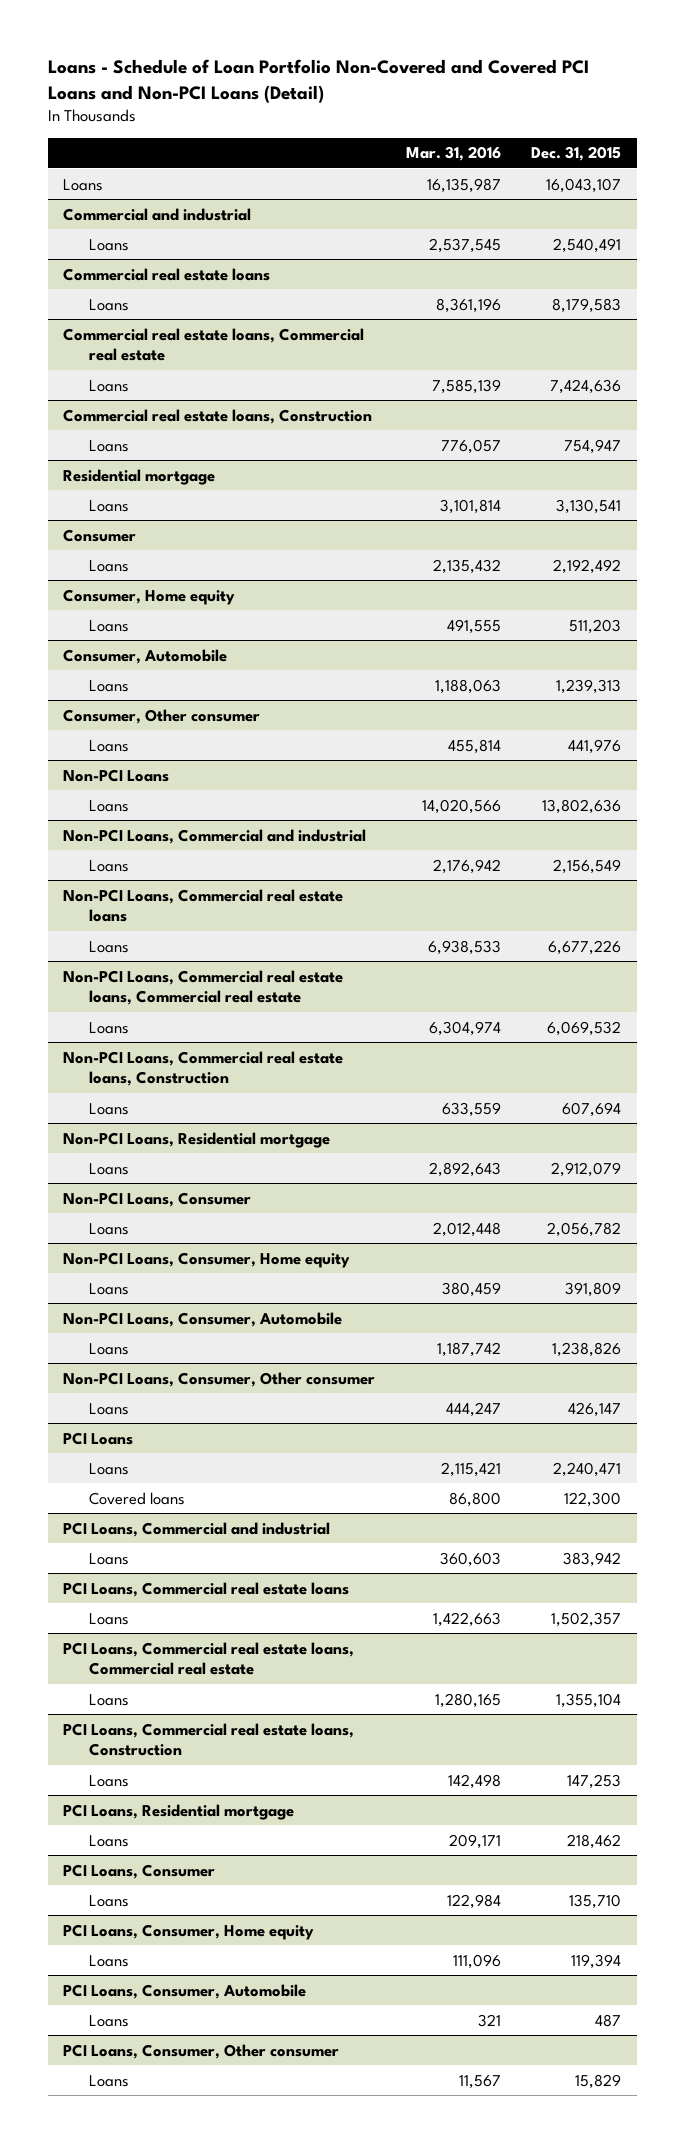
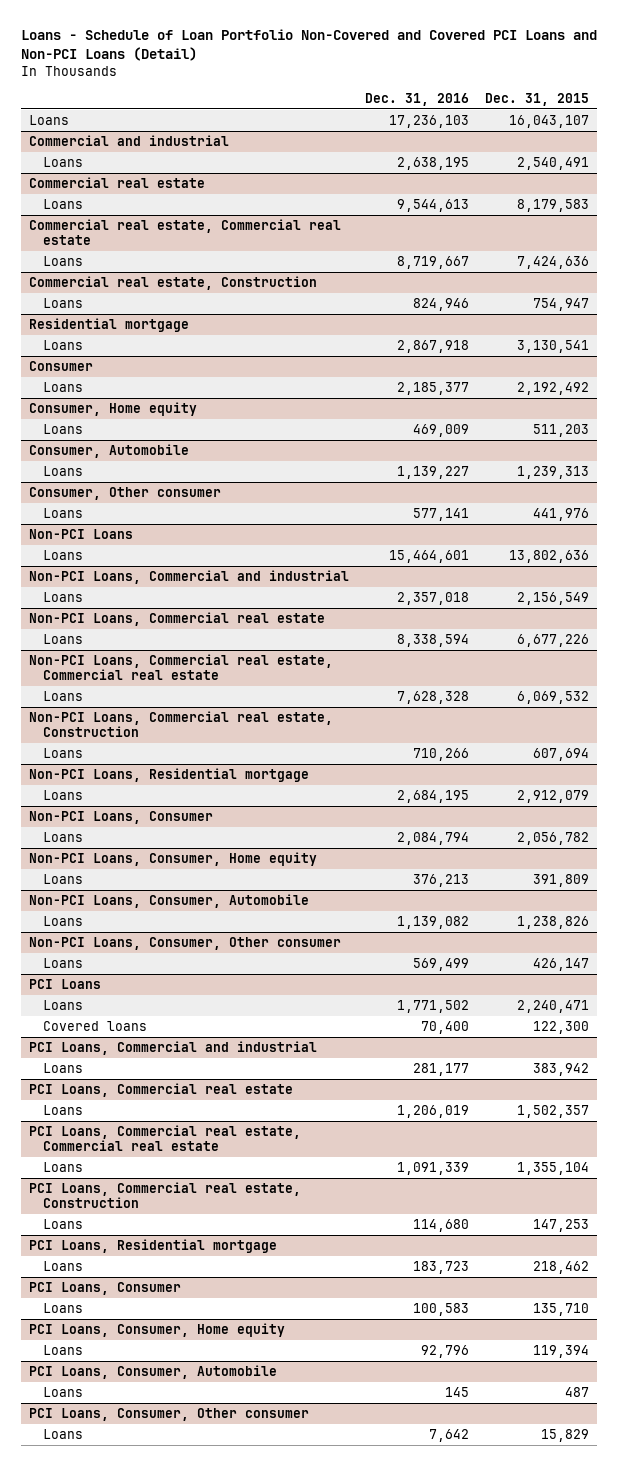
[405,146,501,162] Mar. 31, 2016 -> none
none -> [364,92,469,106] Dec. 31, 2016
[63,267,271,281] Commercial real estate loans -> [28,176,205,188] Commercial real estate
[63,327,365,362] Commercial real estate loans, Commercial real estate -> [28,218,341,246] Commercial real estate, Commercial real estate
[63,408,373,424] Commercial real estate loans, Construction -> [28,275,317,290] Commercial real estate, Construction
[63,888,344,923] Non-PCI Loans, Commercial real estate loans -> [28,611,325,626] Non-PCI Loans, Commercial real estate
[63,969,344,1006] Non-PCI Loans, Commercial real estate loans, Commercial real estate -> [28,653,333,681] Non-PCI Loans, Commercial real estate, Commercial real estate
[63,1050,344,1087] Non-PCI Loans, Commercial real estate loans, Construction -> [28,710,333,738] Non-PCI Loans, Commercial real estate, Construction
[63,1581,350,1597] PCI Loans, Commercial real estate loans -> [28,1082,293,1097] PCI Loans, Commercial real estate
[63,1641,355,1676] PCI Loans, Commercial real estate loans, Commercial real estate -> [28,1124,301,1152] PCI Loans, Commercial real estate, Commercial real estate
[63,1722,355,1757] PCI Loans, Commercial real estate loans, Construction -> [28,1181,301,1209] PCI Loans, Commercial real estate, Construction

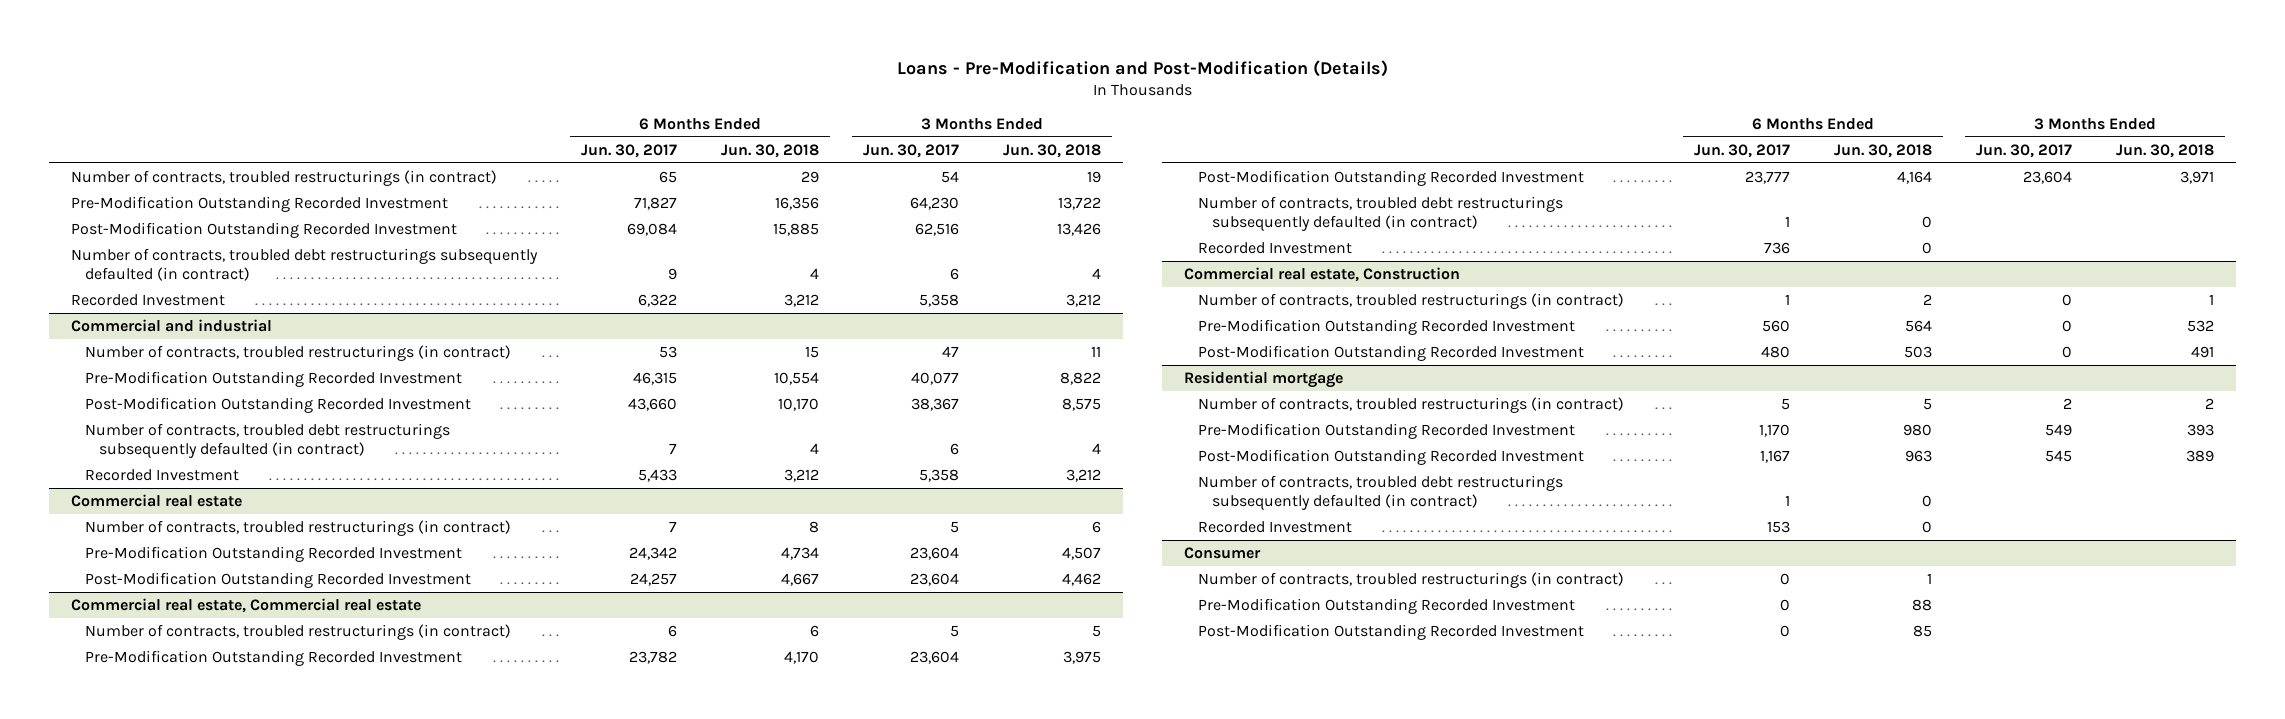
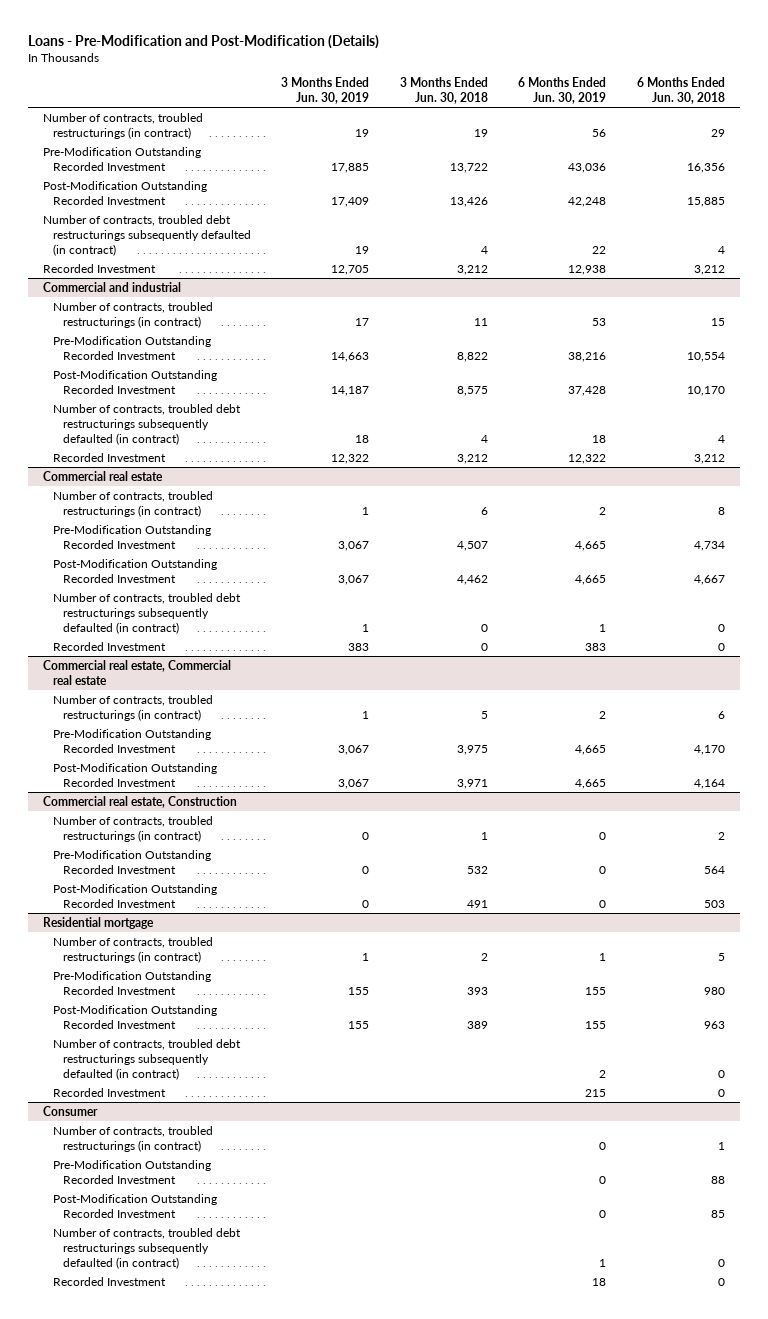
[581,143,678,158] Jun. 30, 2017 -> none
[863,143,960,158] Jun. 30, 2017 -> none
none -> [281,77,370,105] 3 Months Ended Jun. 30, 2019
none -> [518,77,607,105] 6 Months Ended Jun. 30, 2019
none -> [52,592,241,634] Number of contracts, troubled debt restructurings subsequently defaulted (in contract)
none -> [52,641,166,651] Recorded Investment
[1198,196,1564,232] Number of contracts, troubled debt restructurings subsequently defaulted (in contract) -> none
[1198,242,1353,255] Recorded Investment -> none
none -> [52,1227,241,1269] Number of contracts, troubled debt restructurings subsequently defaulted (in contract)
none -> [52,1276,166,1286] Recorded Investment

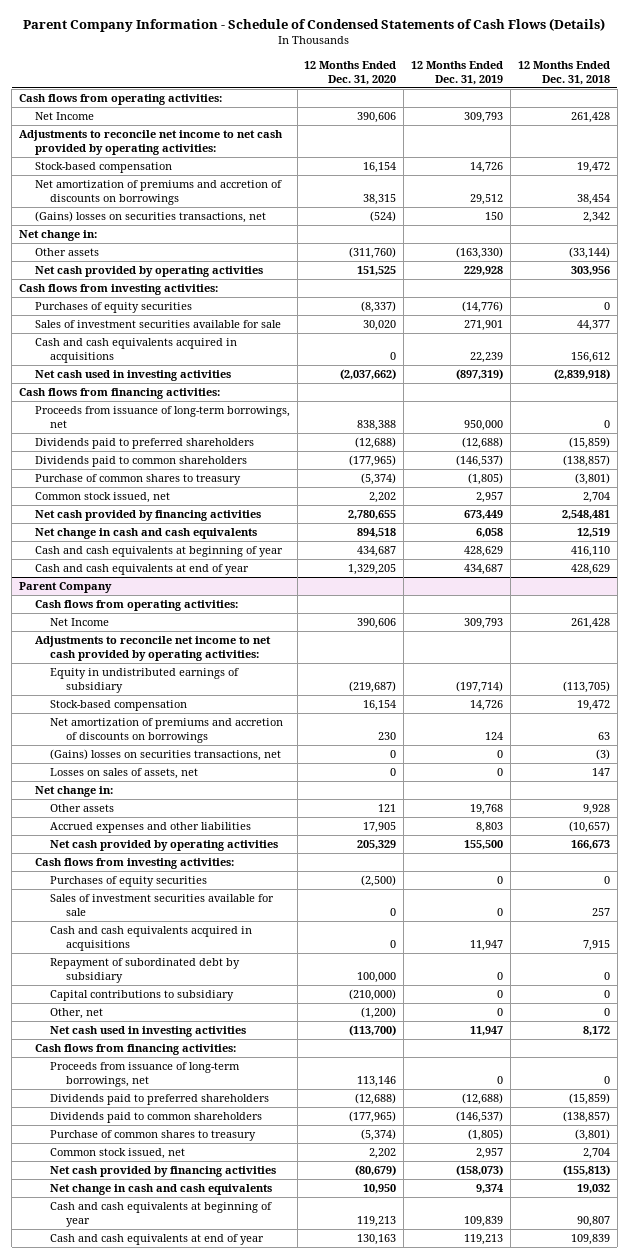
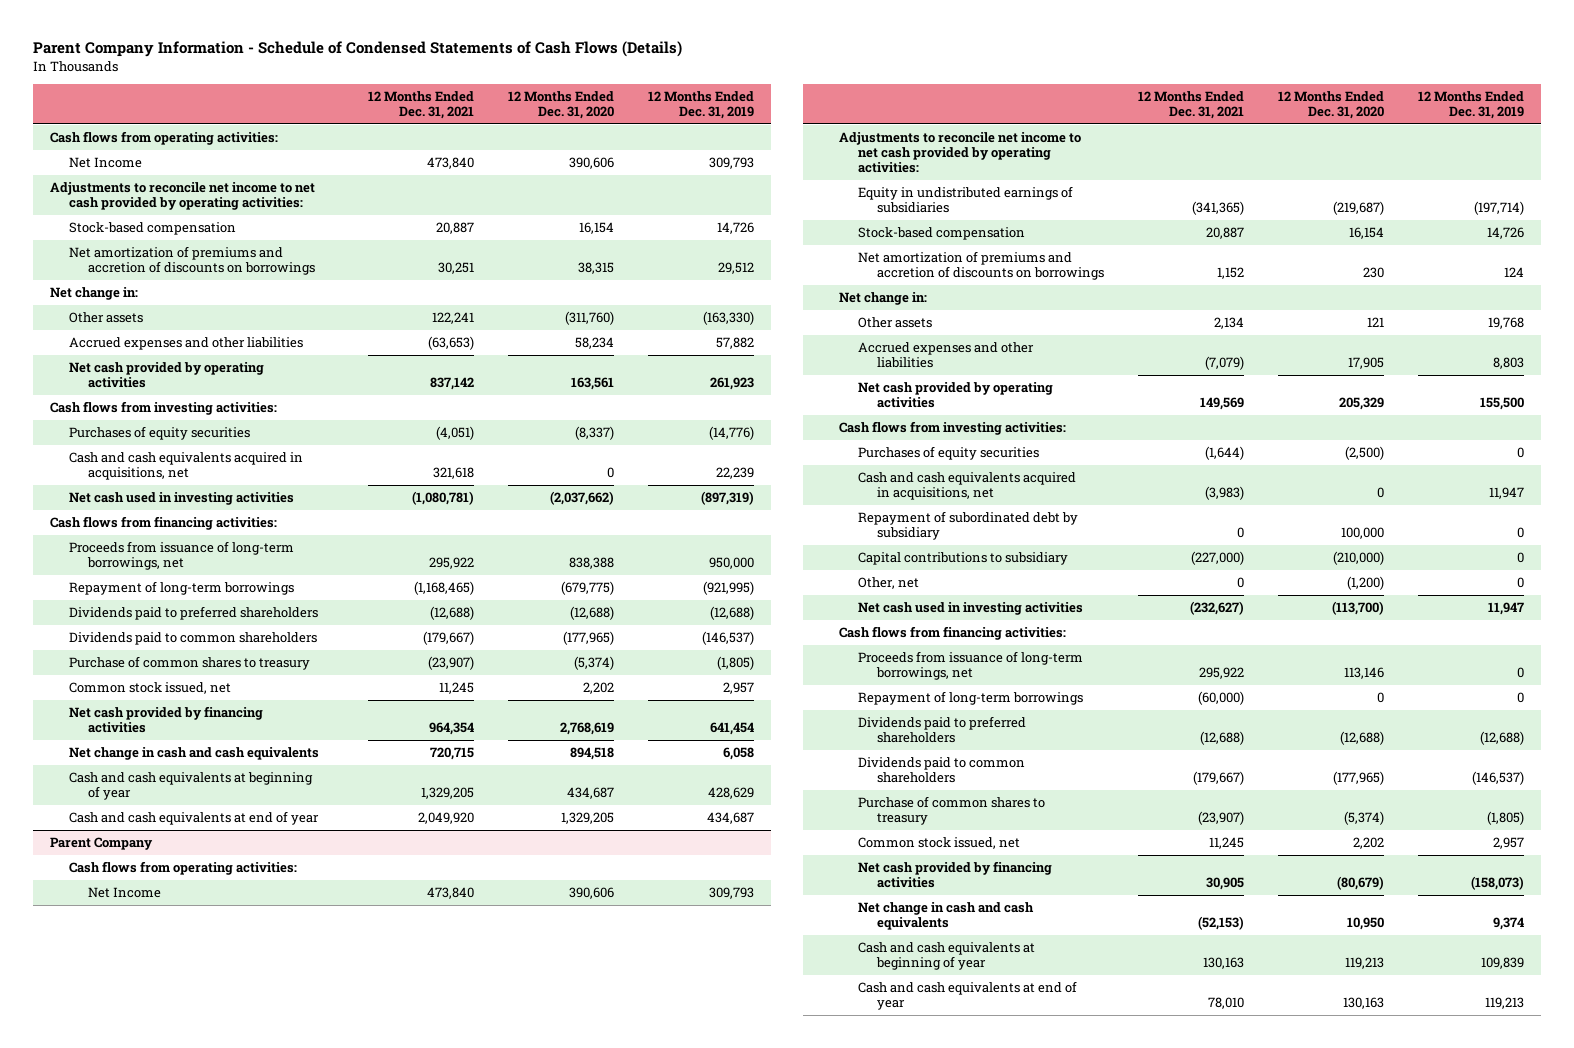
[517,60,610,85] 12 Months Ended Dec. 31, 2018 -> none
none -> [367,90,474,119] 12 Months Ended Dec. 31, 2021
[34,211,266,224] (Gains) losses on securities transactions, net -> none
none -> [68,337,303,351] Accrued expenses and other liabilities
[357,266,397,277] 151,525 -> [570,377,614,391] 163,561
[464,266,504,277] 229,928 -> [709,377,754,391] 261,923
[34,320,281,329] Sales of investment securities available for sale -> none
[34,338,237,364] Cash and cash equivalents acquired in acquisitions -> [68,452,303,481] Cash and cash equivalents acquired in acquisitions, net
none -> [68,581,294,596] Repayment of long-term borrowings
[348,510,397,521] 2,780,655 -> [559,722,614,736] 2,768,619
[464,510,504,521] 673,449 -> [709,722,754,736] 641,454
[50,668,240,694] Equity in undistributed earnings of subsidiary -> [858,186,1074,214] Equity in undistributed earnings of subsidiaries
[50,749,282,762] (Gains) losses on securities transactions, net -> none
[50,768,199,780] Losses on sales of assets, net -> none
[50,894,275,917] Sales of investment securities available for sale -> none
[50,926,253,952] Cash and cash equivalents acquired in acquisitions -> [858,472,1077,501] Cash and cash equivalents acquired in acquisitions, net
none -> [858,691,1084,706] Repayment of long-term borrowings

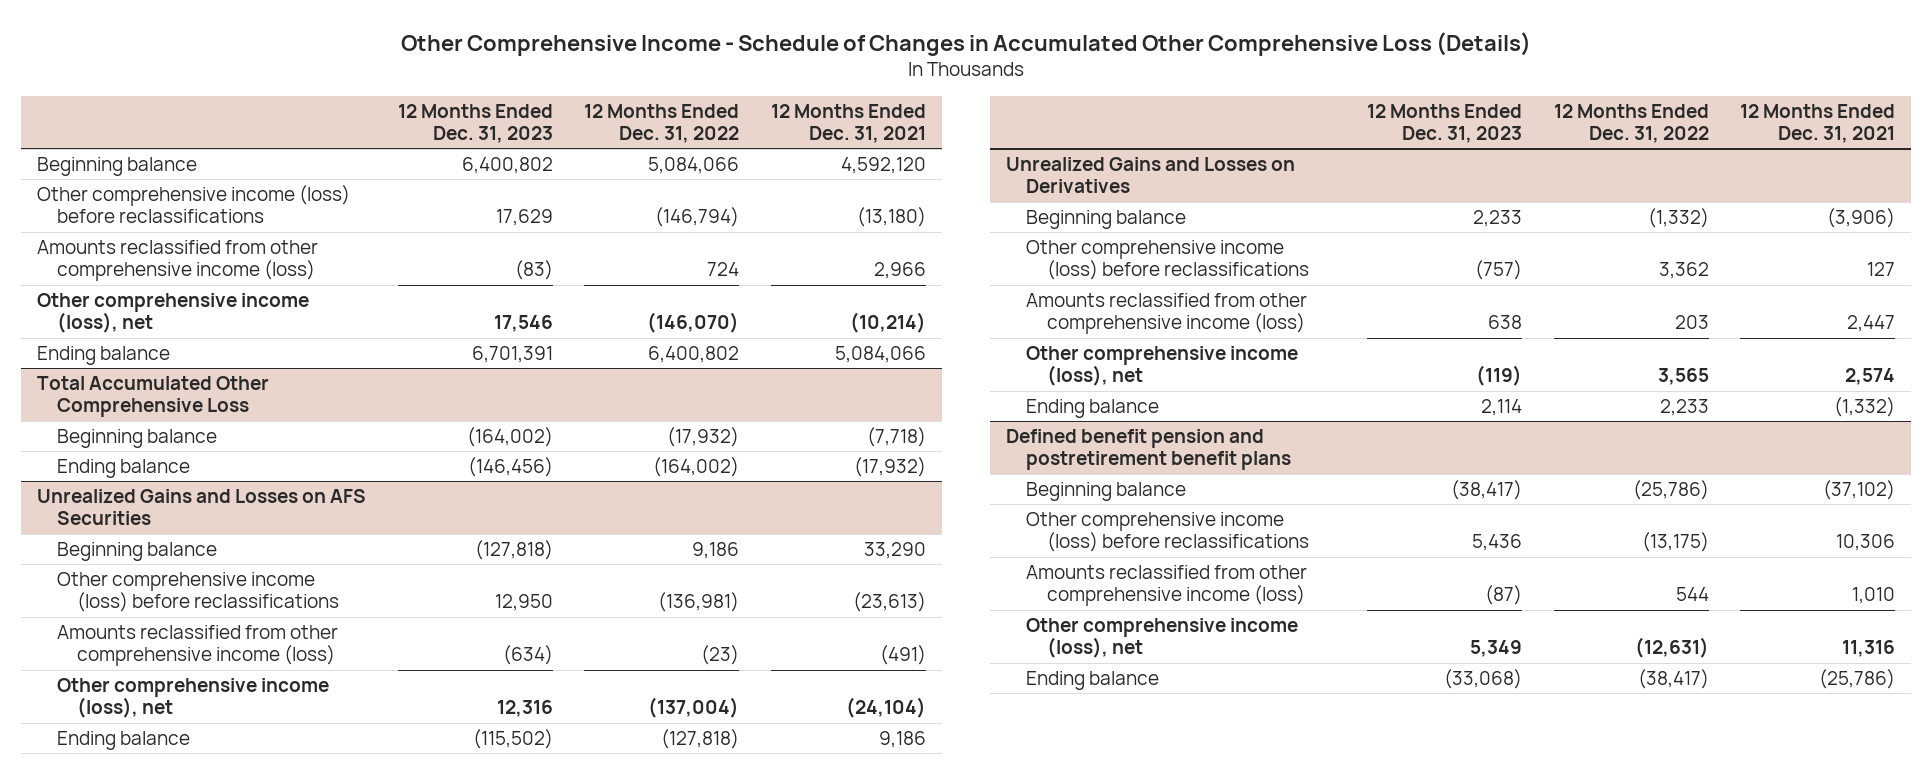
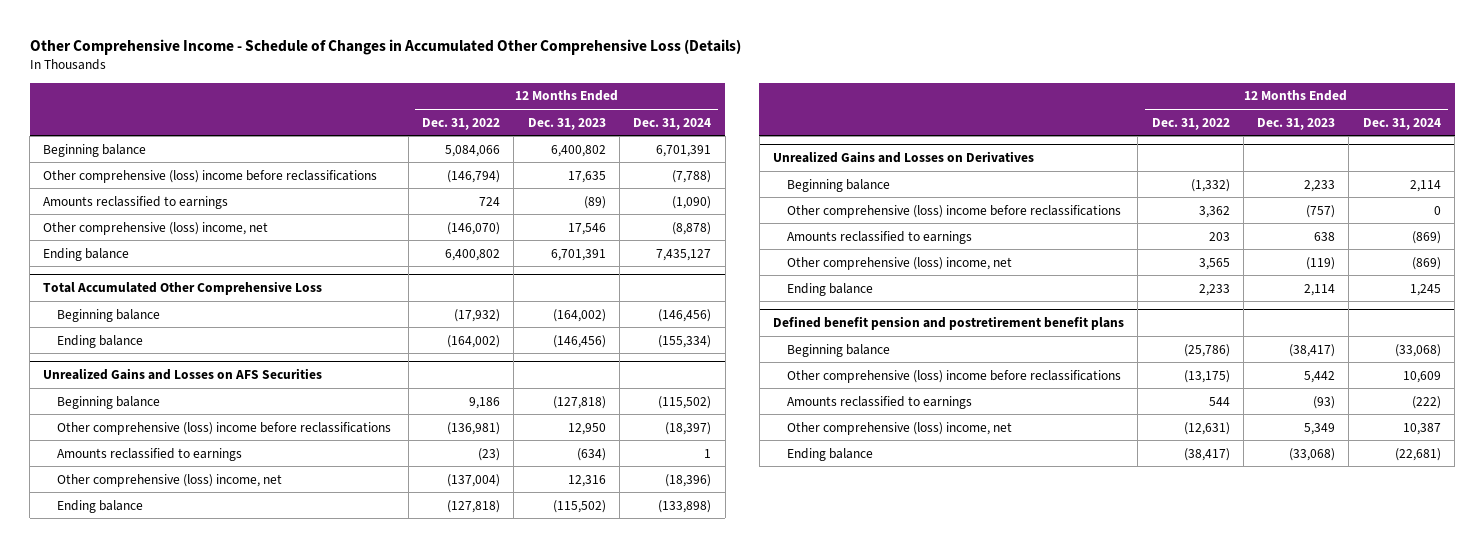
[771,103,927,144] 12 Months Ended Dec. 31, 2021 -> none
none -> [633,117,712,130] Dec. 31, 2024
[36,185,350,224] Other comprehensive income (loss) before reclassifications -> [43,169,378,183] Other comprehensive (loss) income before reclassifications
[495,209,553,227] 17,629 -> [567,170,606,183] 17,635
[36,240,318,282] Amounts reclassified from other comprehensive income (loss) -> [43,195,229,209] Amounts reclassified to earnings
[514,260,553,281] (83) -> [583,195,606,209] (89)
[36,293,309,334] Other comprehensive income (loss), net -> [43,221,269,235] Other comprehensive (loss) income, net
[57,572,340,613] Other comprehensive income (loss) before reclassifications -> [57,421,392,435] Other comprehensive (loss) income before reclassifications
[57,625,339,667] Amounts reclassified from other comprehensive income (loss) -> [57,447,243,461] Amounts reclassified to earnings
[57,678,330,719] Other comprehensive income (loss), net -> [57,473,283,487] Other comprehensive (loss) income, net
[1026,240,1309,281] Other comprehensive income (loss) before reclassifications -> [786,204,1121,218] Other comprehensive (loss) income before reclassifications
[1026,293,1308,335] Amounts reclassified from other comprehensive income (loss) -> [786,230,972,244] Amounts reclassified to earnings
[1026,346,1299,387] Other comprehensive income (loss), net -> [786,256,1012,270] Other comprehensive (loss) income, net
[1026,512,1309,553] Other comprehensive income (loss) before reclassifications -> [786,369,1121,383] Other comprehensive (loss) income before reclassifications
[1471,534,1522,552] 5,436 -> [1304,370,1336,383] 5,442
[1026,565,1308,607] Amounts reclassified from other comprehensive income (loss) -> [786,395,972,409] Amounts reclassified to earnings
[1484,585,1522,606] (87) -> [1313,395,1336,409] (93)
[1026,618,1299,659] Other comprehensive income (loss), net -> [786,421,1012,435] Other comprehensive (loss) income, net

